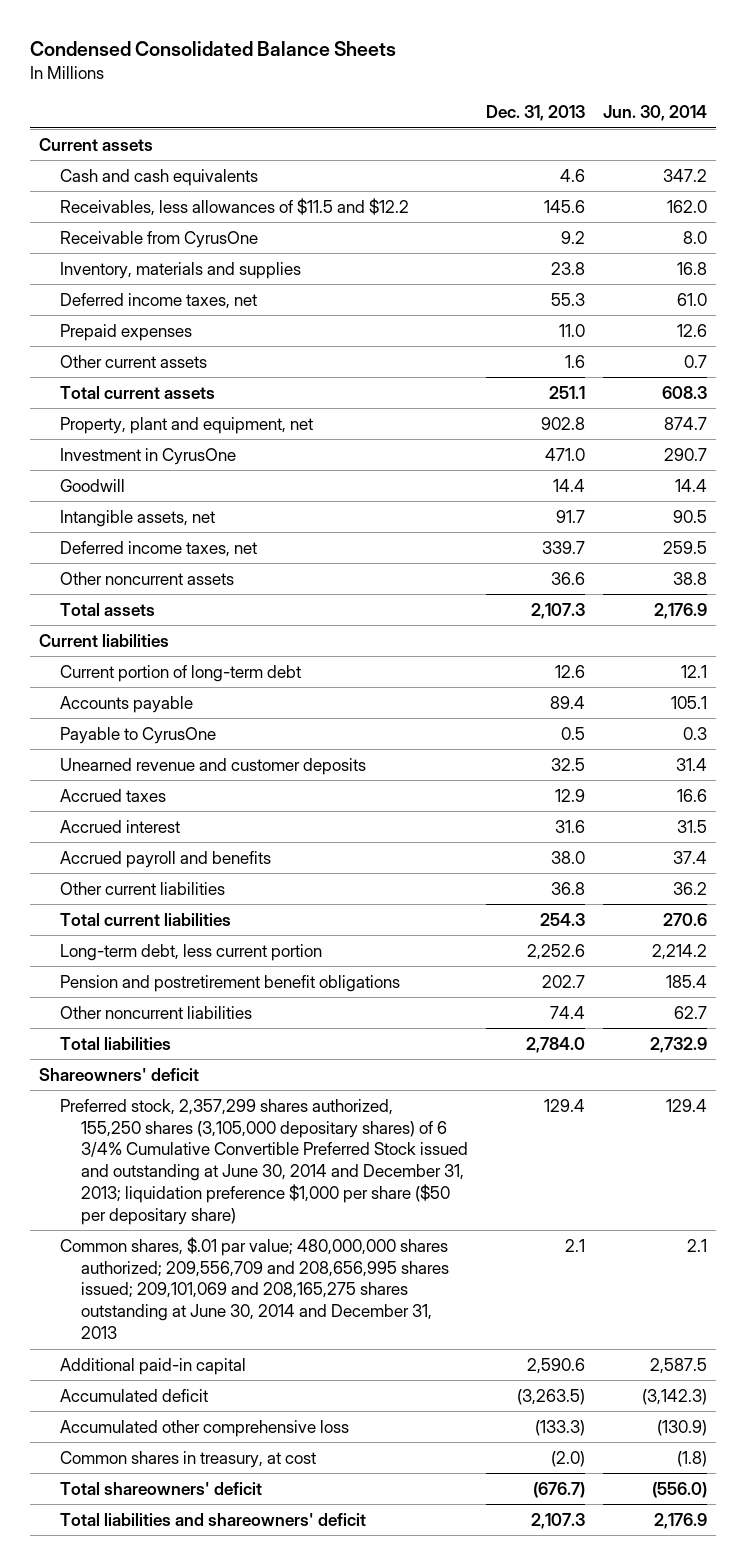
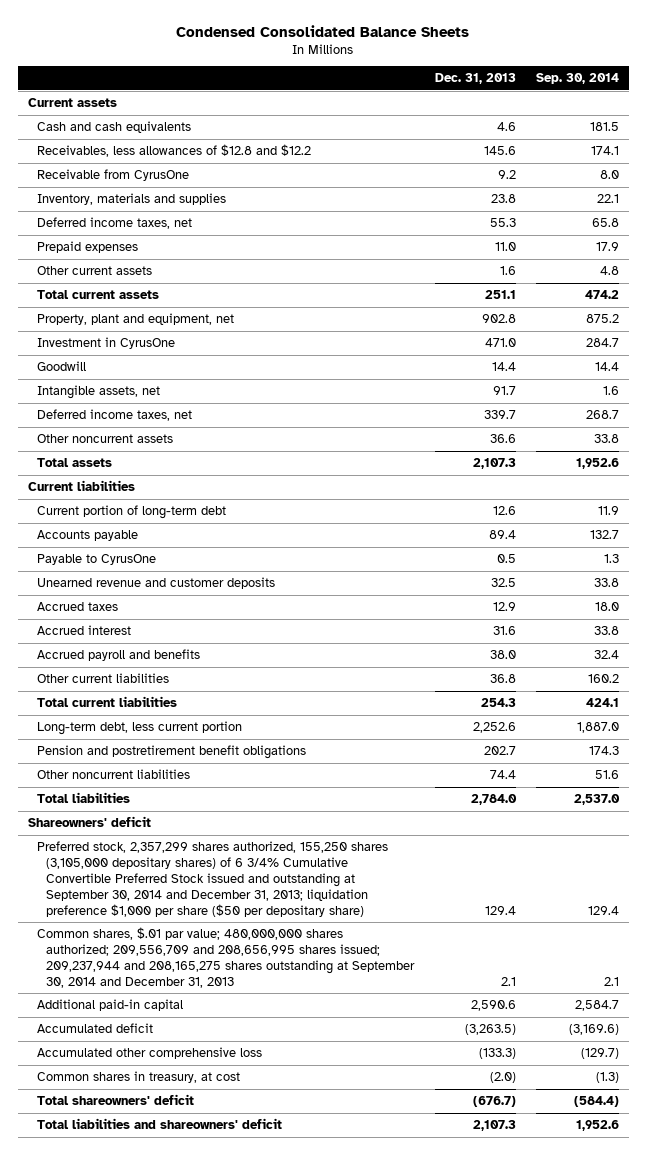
[603,105,708,122] Jun. 30, 2014 -> none
none -> [535,73,619,85] Sep. 30, 2014
[59,197,409,216] Receivables, less allowances of $11.5 and $12.2 -> [37,143,312,157] Receivables, less allowances of $12.8 and $12.2
[59,1098,468,1225] Preferred stock, 2,357,299 shares authorized, 155,250 shares (3,105,000 depositary shares) of 6 3/4% Cumulative Convertible Preferred Stock issued and outstanding at June 30, 2014 and December 31, 2013; liquidation preference $1,000 per share ($50 per depositary share) -> [37,840,389,917] Preferred stock, 2,357,299 shares authorized, 155,250 shares (3,105,000 depositary shares) of 6 3/4% Cumulative Convertible Preferred Stock issued and outstanding at September 30, 2014 and December 31, 2013; liquidation preference $1,000 per share ($50 per depositary share)
[59,1236,449,1340] Common shares, $.01 par value; 480,000,000 shares authorized; 209,556,709 and 208,656,995 shares issued; 209,101,069 and 208,165,275 shares outstanding at June 30, 2014 and December 31, 2013 -> [37,926,416,988] Common shares, $.01 par value; 480,000,000 shares authorized; 209,556,709 and 208,656,995 shares issued; 209,237,944 and 208,165,275 shares outstanding at September 30, 2014 and December 31, 2013

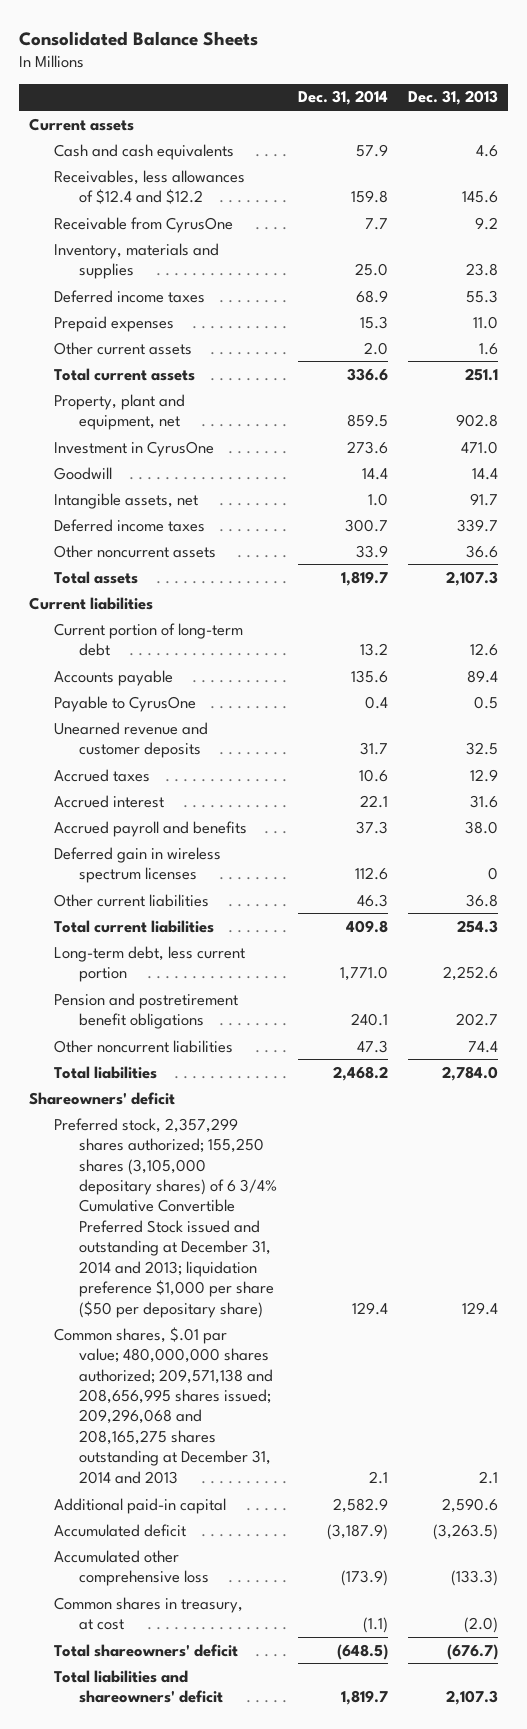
[176,24,470,37] Condensed Consolidated Balance Sheets -> [18,30,258,46] Consolidated Balance Sheets
[535,73,619,85] Sep. 30, 2014 -> none
none -> [297,90,388,106] Dec. 31, 2014
[37,143,312,157] Receivables, less allowances of $12.8 and $12.2 -> [54,169,246,205] Receivables, less allowances of $12.4 and $12.2
[37,216,193,229] Deferred income taxes, net -> [54,289,206,303] Deferred income taxes
[37,408,193,421] Deferred income taxes, net -> [54,518,206,532] Deferred income taxes
none -> [54,846,222,884] Deferred gain in wireless spectrum licenses
[37,840,389,917] Preferred stock, 2,357,299 shares authorized, 155,250 shares (3,105,000 depositary shares) of 6 3/4% Cumulative Convertible Preferred Stock issued and outstanding at September 30, 2014 and December 31, 2013; liquidation preference $1,000 per share ($50 per depositary share) -> [54,1117,278,1318] Preferred stock, 2,357,299 shares authorized; 155,250 shares (3,105,000 depositary shares) of 6 3/4% Cumulative Convertible Preferred Stock issued and outstanding at December 31, 2014 and 2013; liquidation preference $1,000 per share ($50 per depositary share)
[37,926,416,988] Common shares, $.01 par value; 480,000,000 shares authorized; 209,556,709 and 208,656,995 shares issued; 209,237,944 and 208,165,275 shares outstanding at September 30, 2014 and December 31, 2013 -> [54,1326,274,1484] Common shares, $.01 par value; 480,000,000 shares authorized; 209,571,138 and 208,656,995 shares issued; 209,296,068 and 208,165,275 shares outstanding at December 31, 2014 and 2013

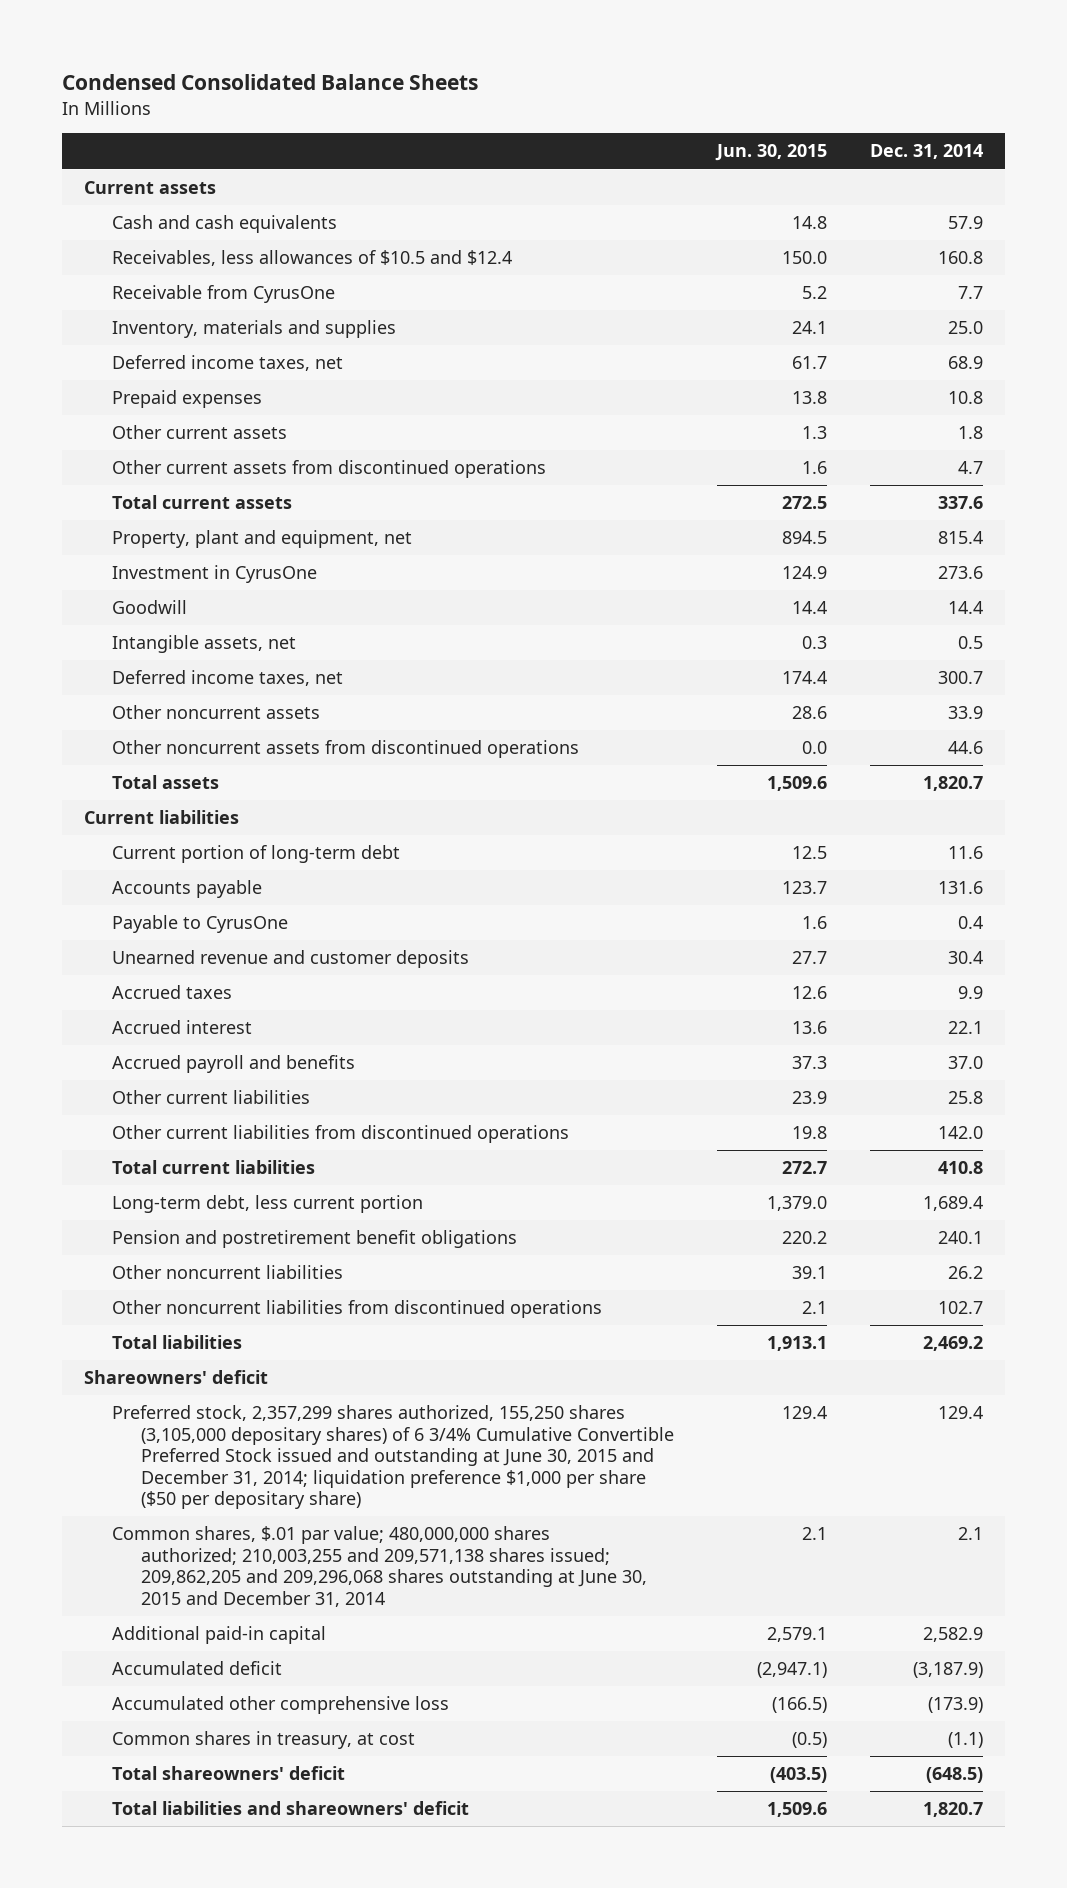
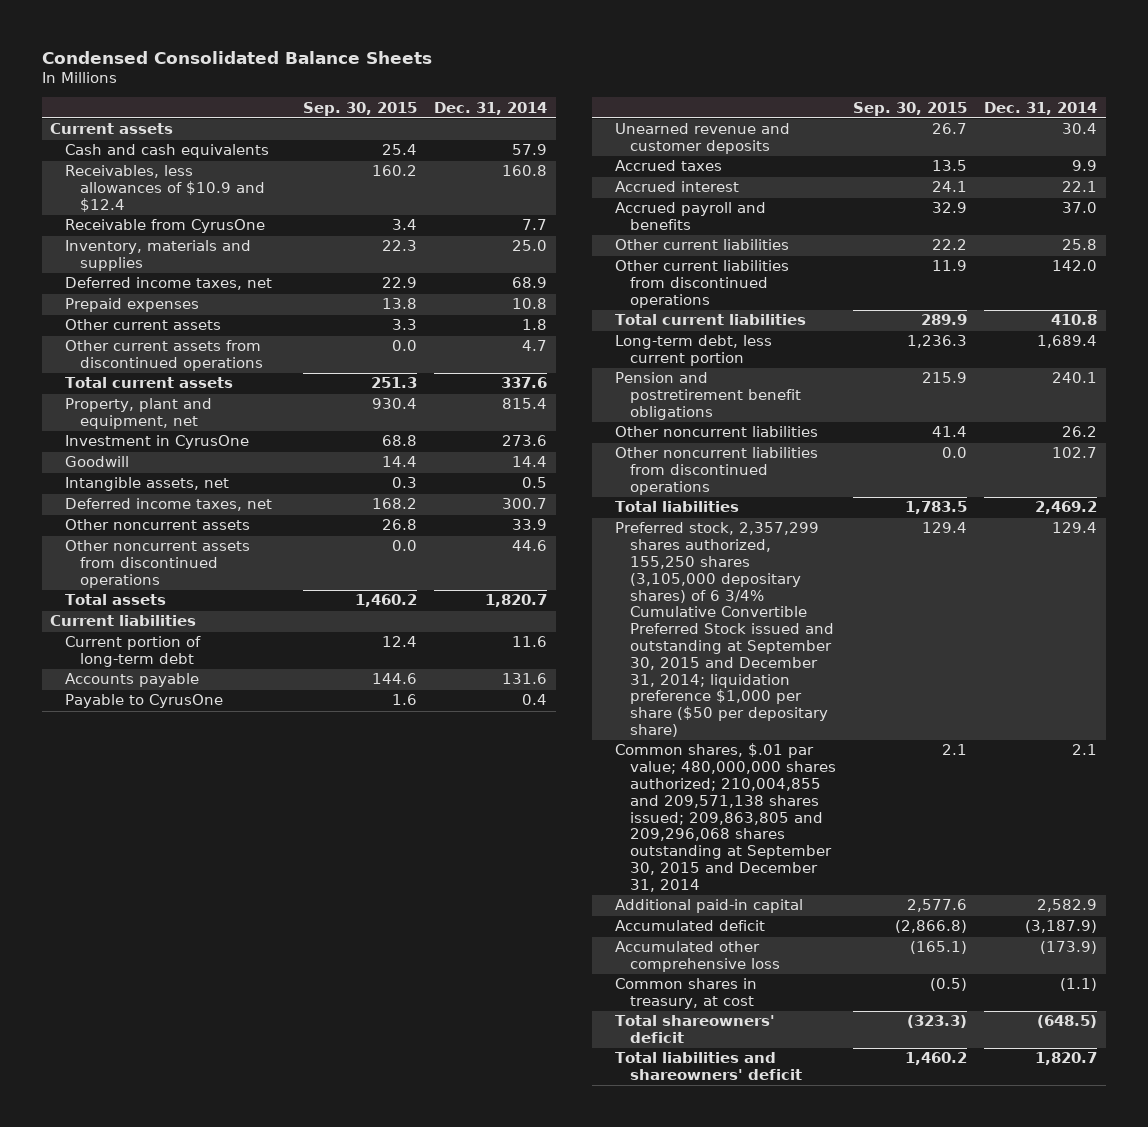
[715,144,828,162] Jun. 30, 2015 -> none
none -> [303,101,418,116] Sep. 30, 2015
[112,250,513,267] Receivables, less allowances of $10.5 and $12.4 -> [65,165,266,213] Receivables, less allowances of $10.9 and $12.4
[83,1370,268,1385] Shareowners' deficit -> none
[112,1405,675,1510] Preferred stock, 2,357,299 shares authorized, 155,250 shares (3,105,000 depositary shares) of 6 3/4% Cumulative Convertible Preferred Stock issued and outstanding at June 30, 2015 and December 31, 2014; liquidation preference $1,000 per share ($50 per depositary share) -> [615,522,835,737] Preferred stock, 2,357,299 shares authorized, 155,250 shares (3,105,000 depositary shares) of 6 3/4% Cumulative Convertible Preferred Stock issued and outstanding at September 30, 2015 and December 31, 2014; liquidation preference $1,000 per share ($50 per depositary share)
[112,1526,648,1607] Common shares, $.01 par value; 480,000,000 shares authorized; 210,003,255 and 209,571,138 shares issued; 209,862,205 and 209,296,068 shares outstanding at June 30, 2015 and December 31, 2014 -> [615,743,837,892] Common shares, $.01 par value; 480,000,000 shares authorized; 210,004,855 and 209,571,138 shares issued; 209,863,805 and 209,296,068 shares outstanding at September 30, 2015 and December 31, 2014

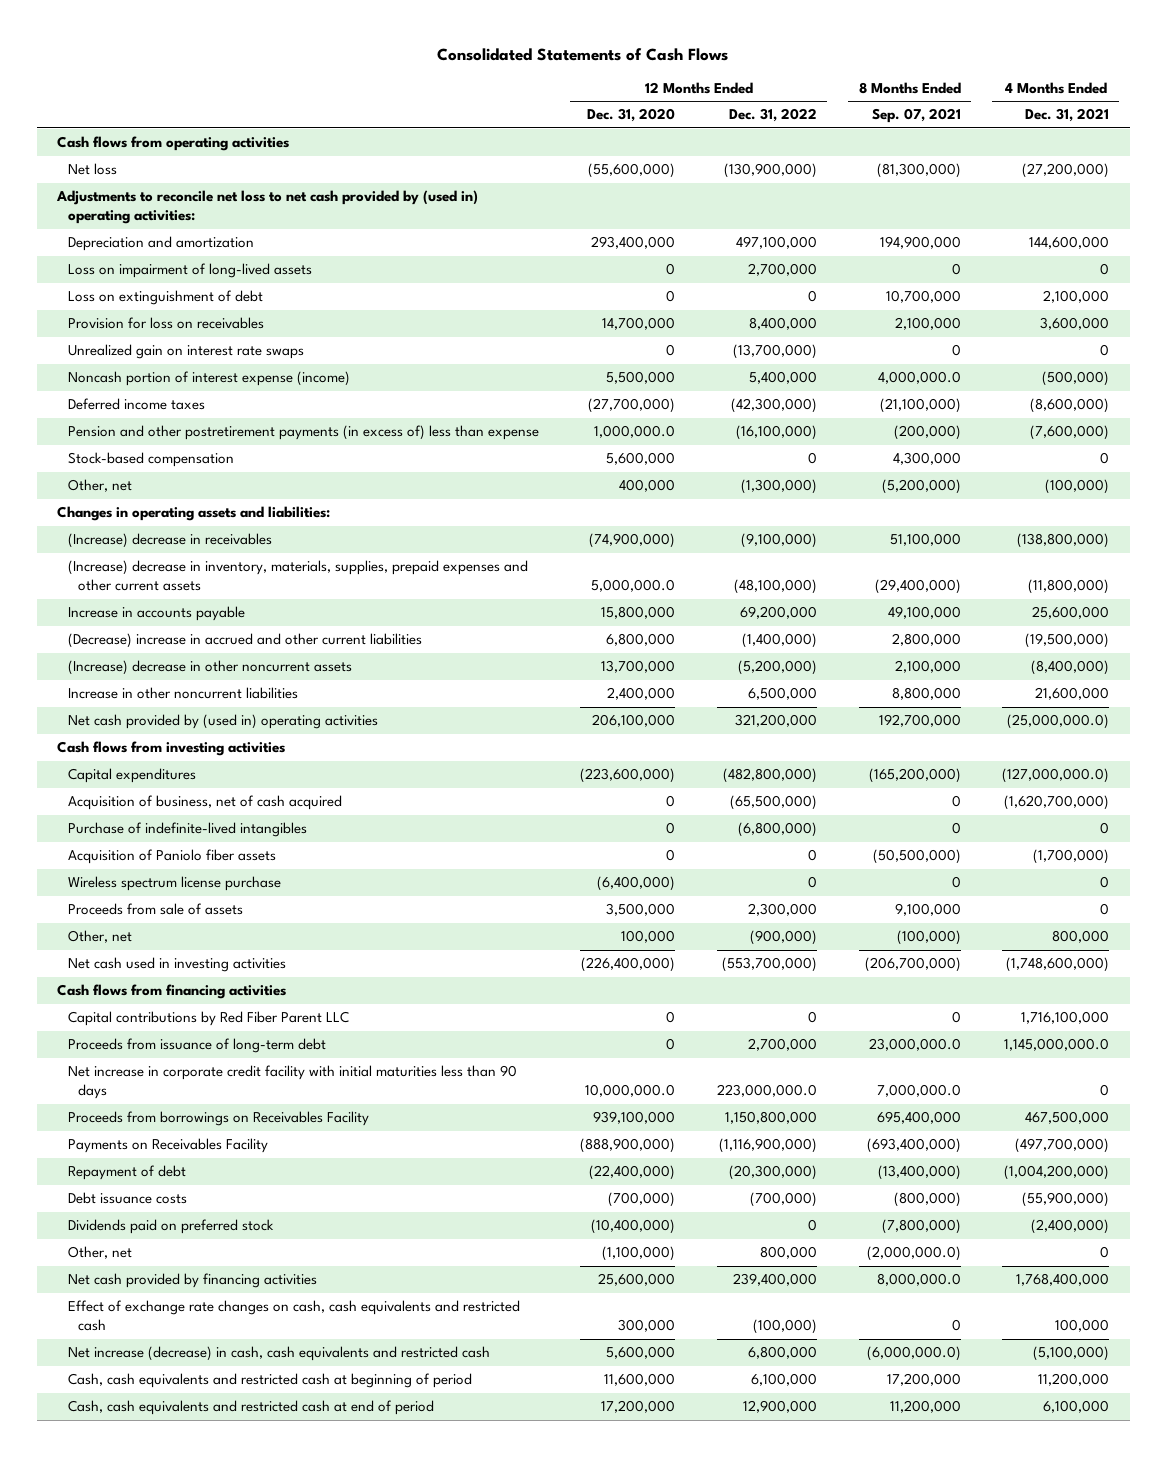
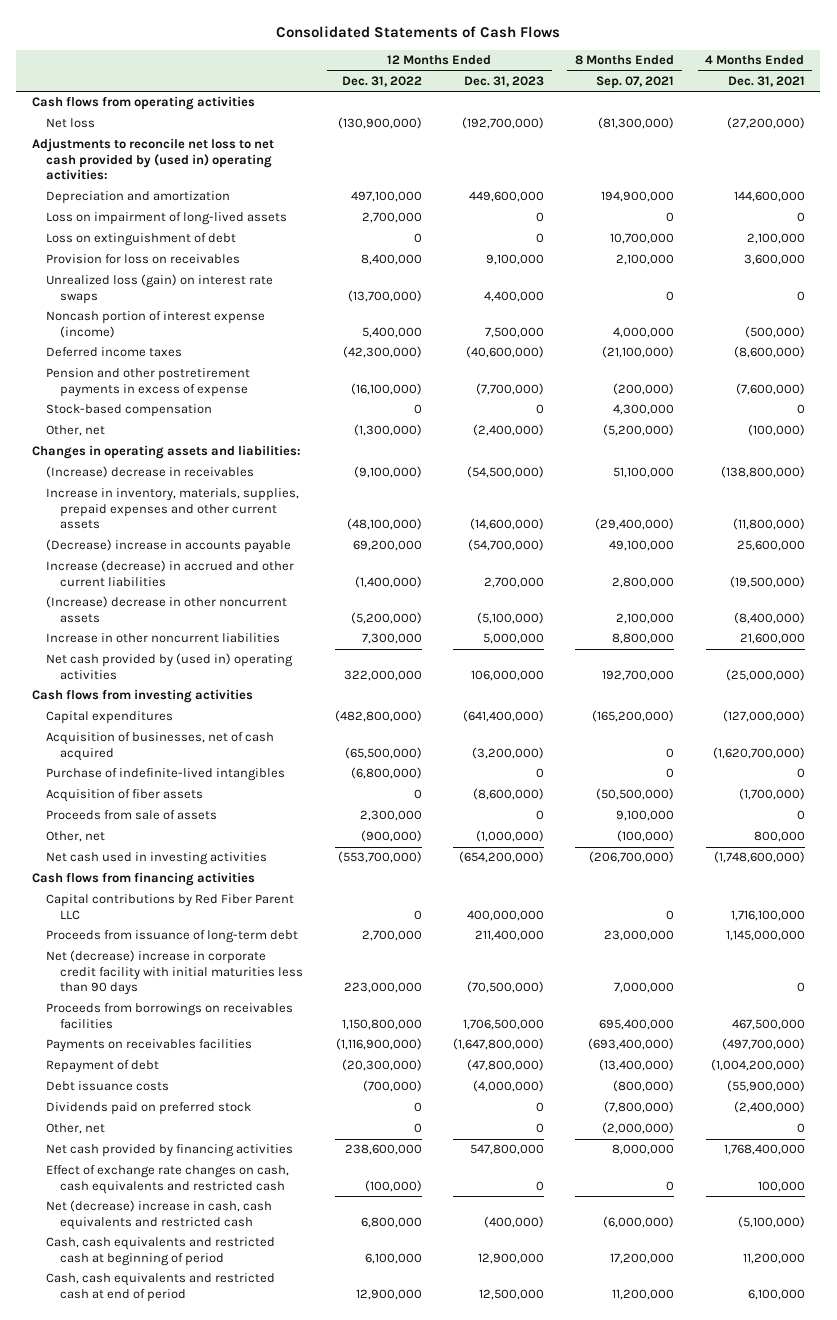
[587,108,676,123] Dec. 31, 2020 -> none
none -> [463,76,544,88] Dec. 31, 2023
[67,344,304,360] Unrealized gain on interest rate swaps -> [46,274,274,304] Unrealized loss (gain) on interest rate swaps
[877,371,961,385] 4,000,000.0 -> [613,326,675,338] 4,000,000
[67,425,539,441] Pension and other postretirement payments (in excess of) less than expense -> [46,368,251,397] Pension and other postretirement payments in excess of expense
[67,560,528,592] (Increase) decrease in inventory, materials, supplies, prepaid expenses and other current assets -> [46,488,300,530] Increase in inventory, materials, supplies, prepaid expenses and other current assets
[67,606,245,622] Increase in accounts payable -> [46,539,292,554] (Decrease) increase in accounts payable
[67,633,422,649] (Decrease) increase in accrued and other current liabilities -> [46,560,295,587] Increase (decrease) in accrued and other current liabilities
[747,687,817,701] 6,500,000 -> [361,633,422,645] 7,300,000
[734,714,817,728] 321,200,000 -> [343,669,422,681] 322,000,000
[1007,714,1110,730] (25,000,000.0) -> [725,668,805,681] (25,000,000)
[1002,768,1110,784] (127,000,000.0) -> [722,710,805,723] (127,000,000)
[67,795,342,811] Acquisition of business, net of cash acquired -> [46,732,275,761] Acquisition of businesses, net of cash acquired
[67,876,281,892] Wireless spectrum license purchase -> none
[67,849,276,865] Acquisition of Paniolo fiber assets -> [46,789,204,803] Acquisition of fiber assets
[868,1038,961,1052] 23,000,000.0 -> [604,930,675,942] 23,000,000
[1004,1038,1110,1052] 1,145,000,000.0 -> [725,930,805,942] 1,145,000,000
[67,1065,517,1100] Net increase in corporate credit facility with initial maturities less than 90 days -> [46,950,304,996] Net (decrease) increase in corporate credit facility with initial maturities less than 90 days
[716,1084,817,1098] 223,000,000.0 -> [343,982,422,994] 223,000,000
[876,1084,961,1098] 7,000,000.0 -> [614,982,675,994] 7,000,000
[67,1111,369,1127] Proceeds from borrowings on Receivables Facility -> [46,1003,294,1029] Proceeds from borrowings on receivables facilities
[67,1138,268,1154] Payments on Receivables Facility -> [46,1039,253,1053] Payments on receivables facilities
[759,1246,817,1260] 800,000 -> [413,1123,422,1134] 0
[866,1246,961,1262] (2,000,000.0) -> [602,1122,675,1135] (2,000,000)
[732,1273,817,1287] 239,400,000 -> [344,1144,422,1156] 238,600,000
[876,1273,961,1287] 8,000,000.0 -> [612,1144,675,1156] 8,000,000
[67,1346,490,1362] Net increase (decrease) in cash, cash equivalents and restricted cash -> [46,1200,273,1230] Net (decrease) increase in cash, cash equivalents and restricted cash
[866,1346,961,1362] (6,000,000.0) -> [603,1215,675,1228] (6,000,000)

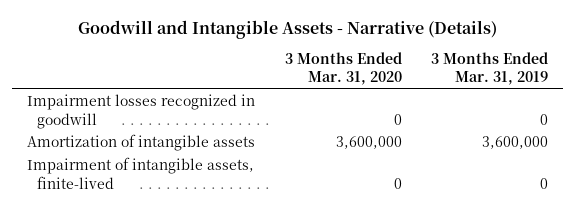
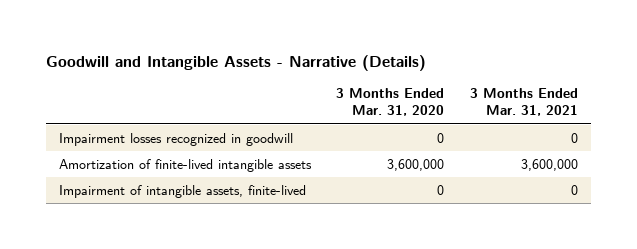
[431,52,549,86] 3 Months Ended Mar. 31, 2019 -> none
none -> [469,88,578,117] 3 Months Ended Mar. 31, 2021
[26,134,255,152] Amortization of intangible assets -> [58,158,312,172] Amortization of finite-lived intangible assets

